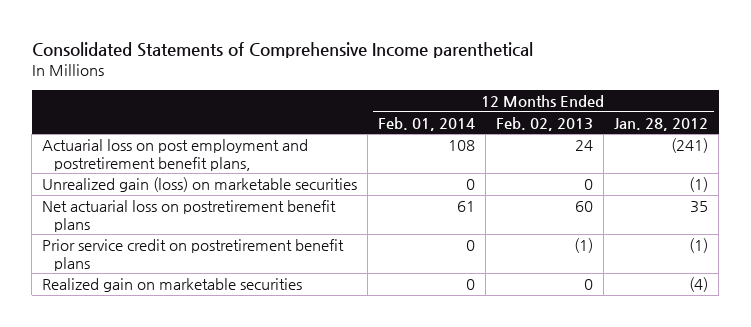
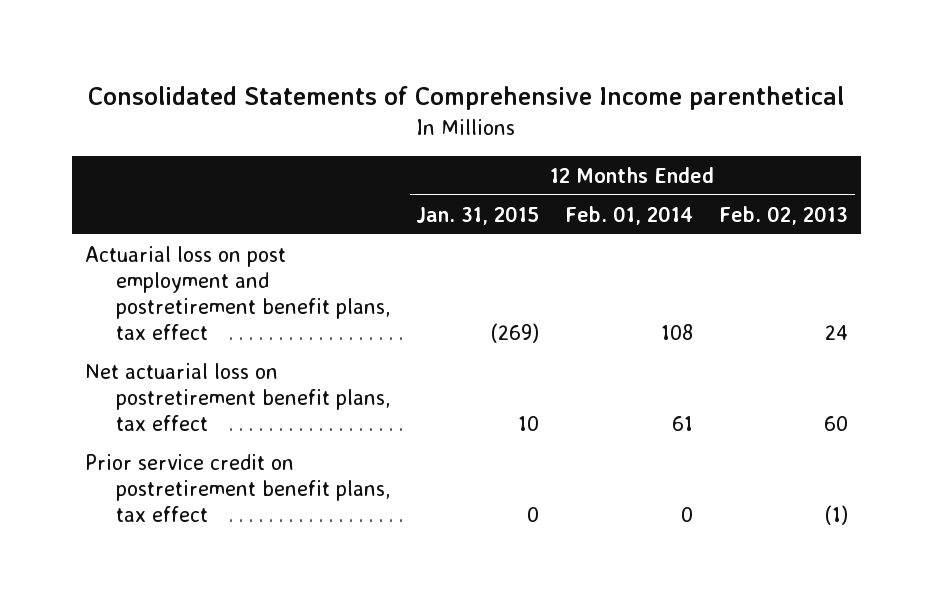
[614,117,709,131] Jan. 28, 2012 -> none
none -> [416,205,540,225] Jan. 31, 2015
[42,177,358,193] Unrealized gain (loss) on marketable securities -> none
[42,278,303,293] Realized gain on marketable securities -> none
[42,139,309,171] Actuarial loss on post employment and postretirement benefit plans, -> [84,245,391,340] Actuarial loss on post employment and postretirement benefit plans, tax effect
[42,200,337,232] Net actuarial loss on postretirement benefit plans -> [84,362,391,431] Net actuarial loss on postretirement benefit plans, tax effect
[42,239,345,271] Prior service credit on postretirement benefit plans -> [84,453,391,522] Prior service credit on postretirement benefit plans, tax effect

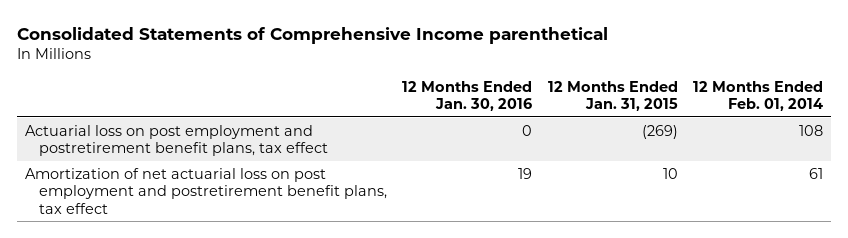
[719,205,849,225] Feb. 02, 2013 -> none
none -> [402,80,533,112] 12 Months Ended Jan. 30, 2016
[84,453,391,522] Prior service credit on postretirement benefit plans, tax effect -> none
[84,362,391,431] Net actuarial loss on postretirement benefit plans, tax effect -> [24,167,388,214] Amortization of net actuarial loss on post employment and postretirement benefit plans, tax effect

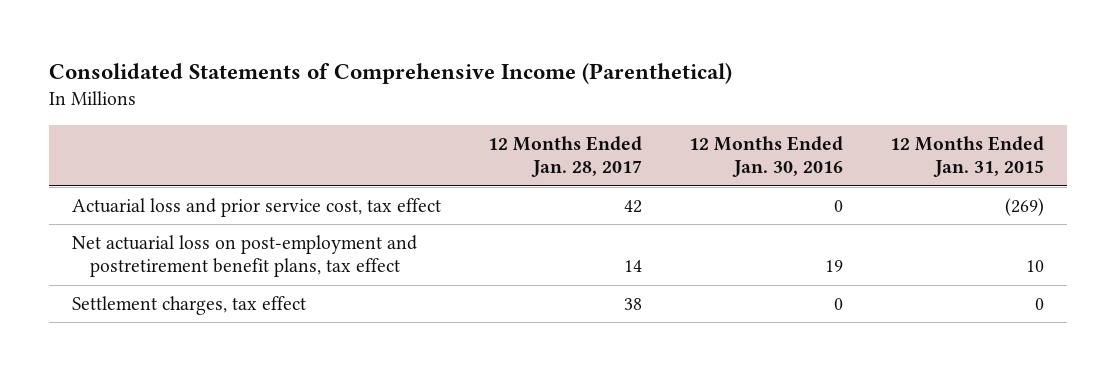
[17,26,609,44] Consolidated Statements of Comprehensive Income parenthetical -> [48,63,732,85] Consolidated Statements of Comprehensive Income (Parenthetical)
[692,80,823,112] 12 Months Ended Feb. 01, 2014 -> none
none -> [488,135,643,178] 12 Months Ended Jan. 28, 2017
[24,124,329,157] Actuarial loss on post employment and postretirement benefit plans, tax effect -> [72,197,442,217] Actuarial loss and prior service cost, tax effect
[24,167,388,214] Amortization of net actuarial loss on post employment and postretirement benefit plans, tax effect -> [72,234,418,278] Net actuarial loss on post-employment and postretirement benefit plans, tax effect
none -> [72,295,307,315] Settlement charges, tax effect

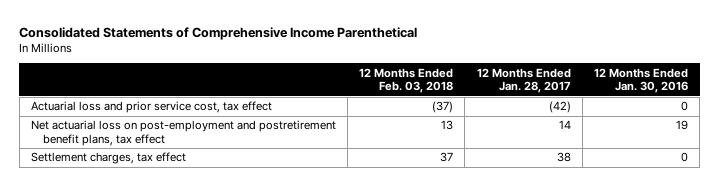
[48,63,732,85] Consolidated Statements of Comprehensive Income (Parenthetical) -> [19,26,418,40] Consolidated Statements of Comprehensive Income Parenthetical
[889,135,1044,178] 12 Months Ended Jan. 31, 2015 -> none
none -> [359,67,454,94] 12 Months Ended Feb. 03, 2018
[624,199,643,213] 42 -> [548,101,571,114] (42)

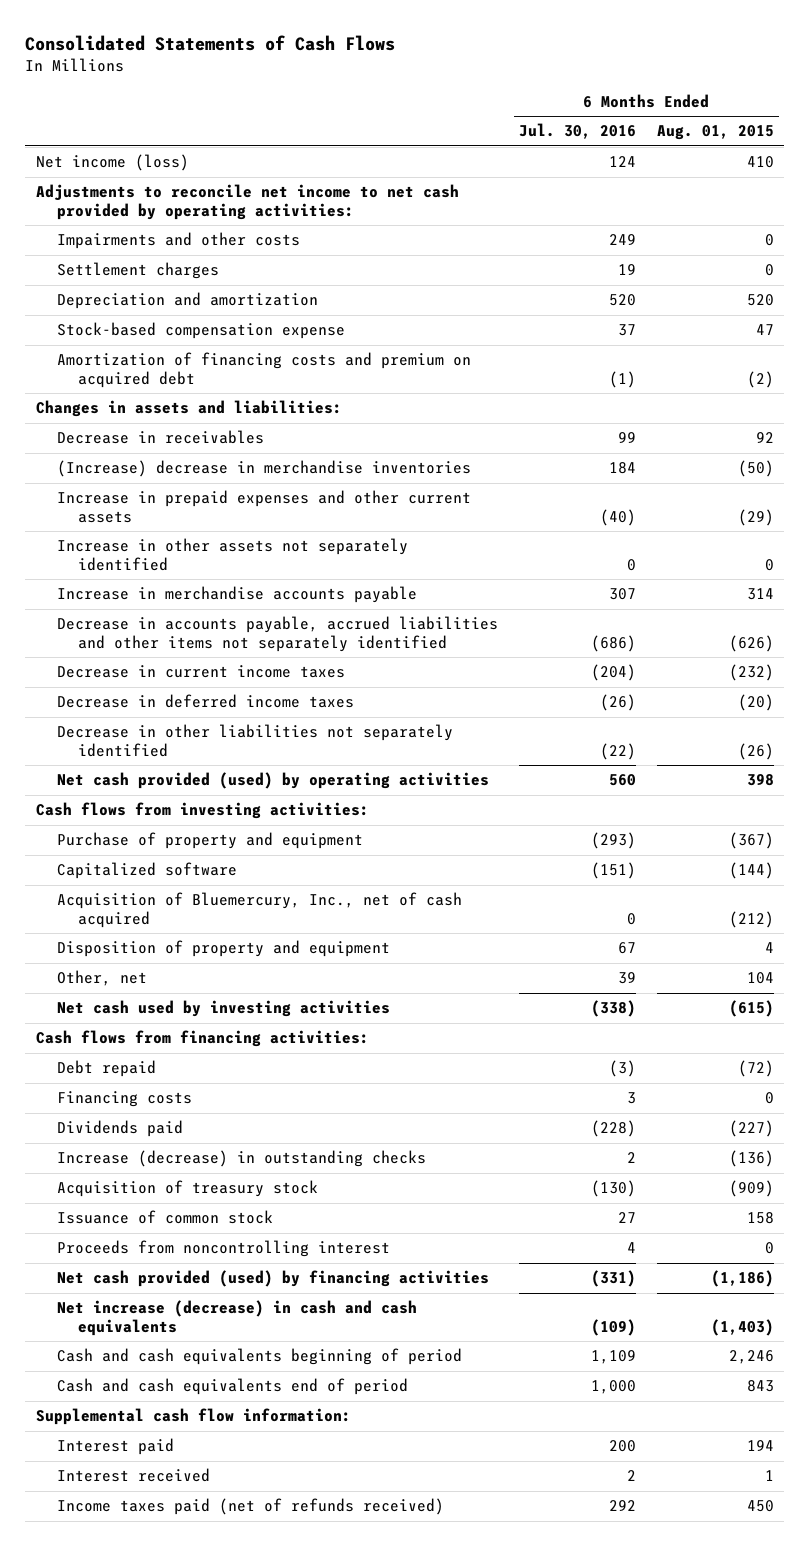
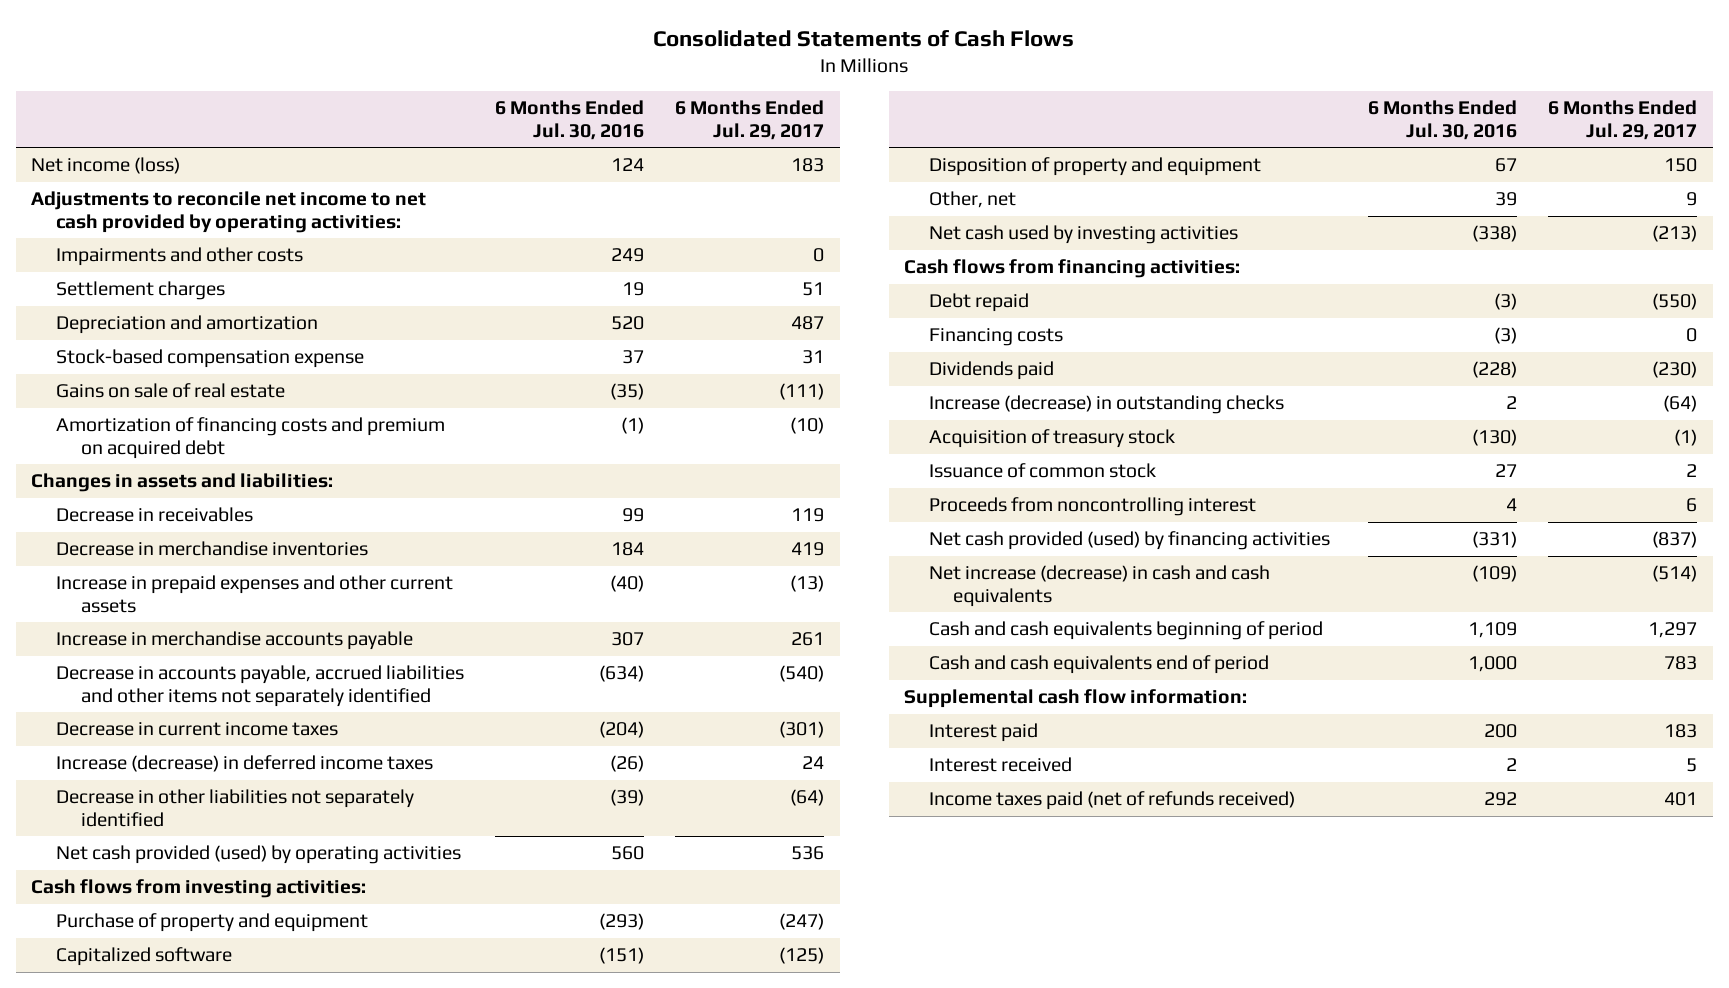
[656,125,774,141] Aug. 01, 2015 -> none
none -> [675,100,825,140] 6 Months Ended Jul. 29, 2017
none -> [55,383,285,399] Gains on sale of real estate
[57,460,472,478] (Increase) decrease in merchandise inventories -> [55,541,368,557] Decrease in merchandise inventories
[57,538,409,571] Increase in other assets not separately identified -> none
[590,634,636,652] (686) -> [599,665,645,683] (634)
[57,694,355,709] Decrease in deferred income taxes -> [55,755,433,773] Increase (decrease) in deferred income taxes
[599,742,636,760] (22) -> [610,789,645,807] (39)
[57,892,463,928] Acquisition of Bluemercury, Inc., net of cash acquired -> none
[626,1092,636,1105] 3 -> [1494,327,1518,345] (3)

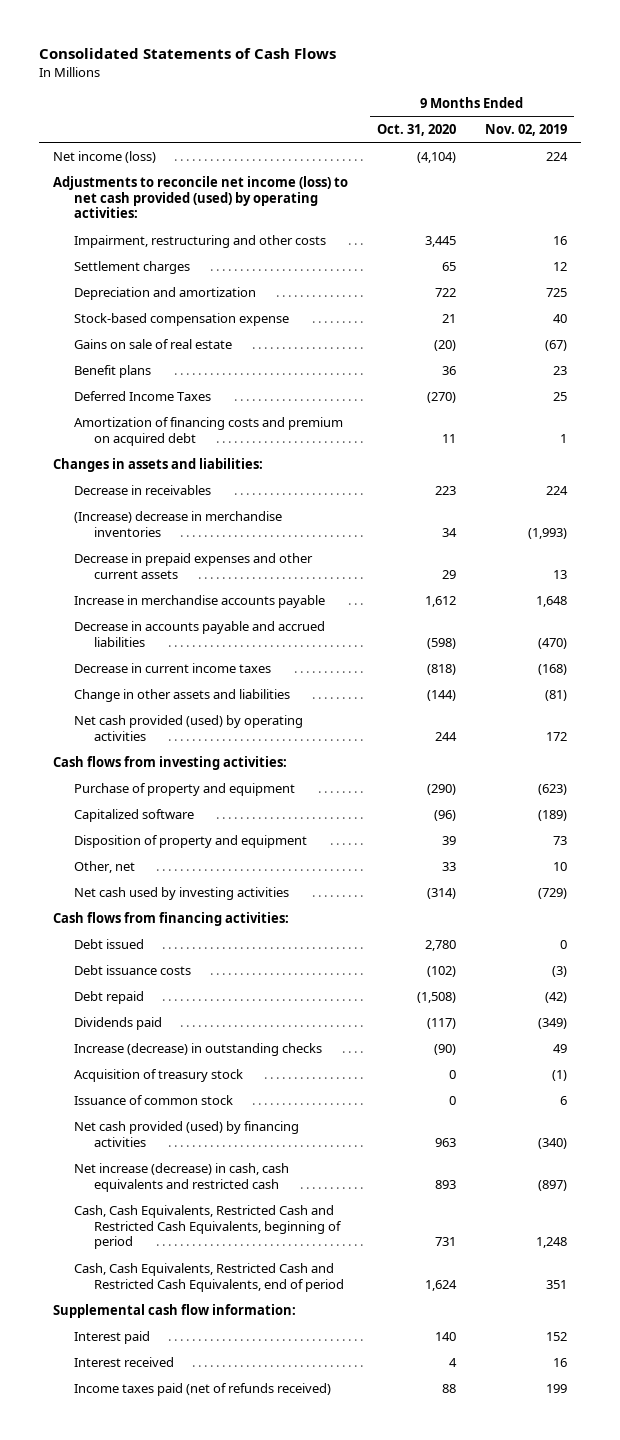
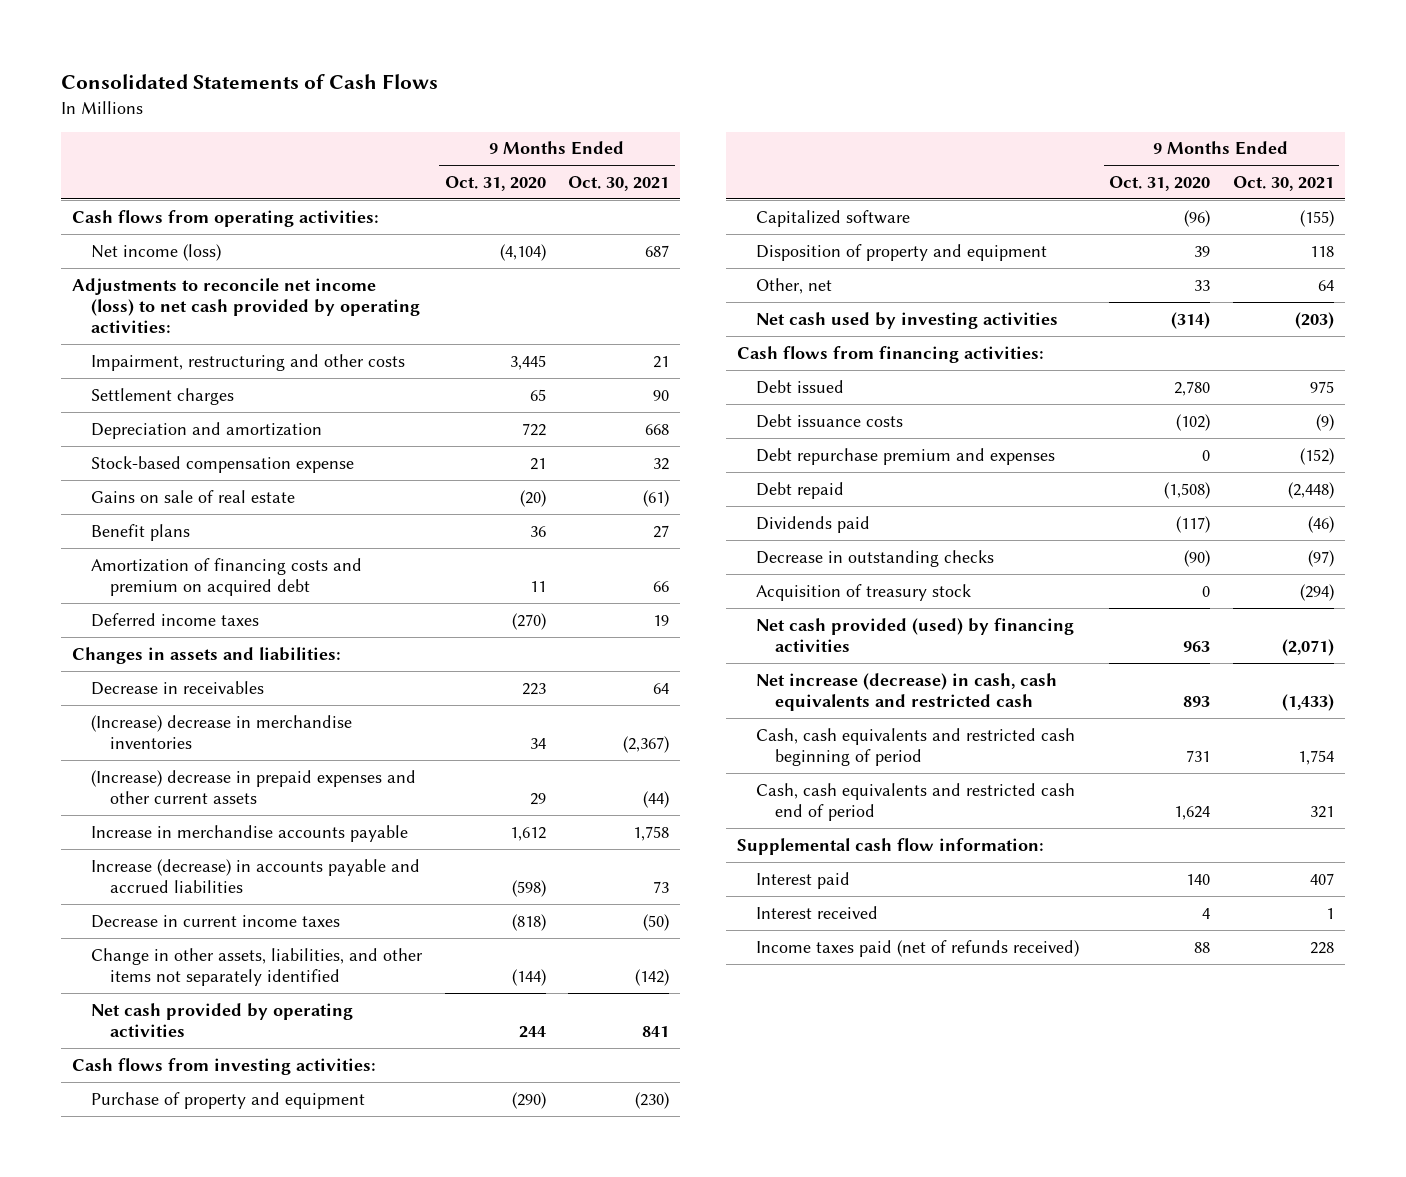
[484,124,567,137] Nov. 02, 2019 -> none
none -> [568,175,670,191] Oct. 30, 2021
none -> [72,209,380,227] Cash flows from operating activities:
[53,175,349,219] Adjustments to reconcile net income (loss) to net cash provided (used) by operating activities: -> [72,277,421,333] Adjustments to reconcile net income (loss) to net cash provided by operating activities:
[73,390,211,401] Deferred Income Taxes -> none
none -> [91,612,260,627] Deferred income taxes
[73,552,313,579] Decrease in prepaid expenses and other current assets -> [91,769,417,804] (Increase) decrease in prepaid expenses and other current assets
[73,620,325,647] Decrease in accounts payable and accrued liabilities -> [91,858,421,893] Increase (decrease) in accounts payable and accrued liabilities
[73,688,290,702] Change in other assets and liabilities -> [91,947,424,986] Change in other assets, liabilities, and other items not separately identified
[73,714,303,741] Net cash provided (used) by operating activities -> [91,1002,354,1037] Net cash provided by operating activities
none -> [755,447,1055,465] Debt repurchase premium and expenses
[73,1042,322,1056] Increase (decrease) in outstanding checks -> [755,549,994,567] Decrease in outstanding checks
[73,1094,233,1105] Issuance of common stock -> none
[73,1204,342,1250] Cash, Cash Equivalents, Restricted Cash and Restricted Cash Equivalents, beginning of period -> [755,727,1075,766] Cash, cash equivalents and restricted cash beginning of period
[73,1262,344,1292] Cash, Cash Equivalents, Restricted Cash and Restricted Cash Equivalents, end of period -> [755,782,1075,821] Cash, cash equivalents and restricted cash end of period

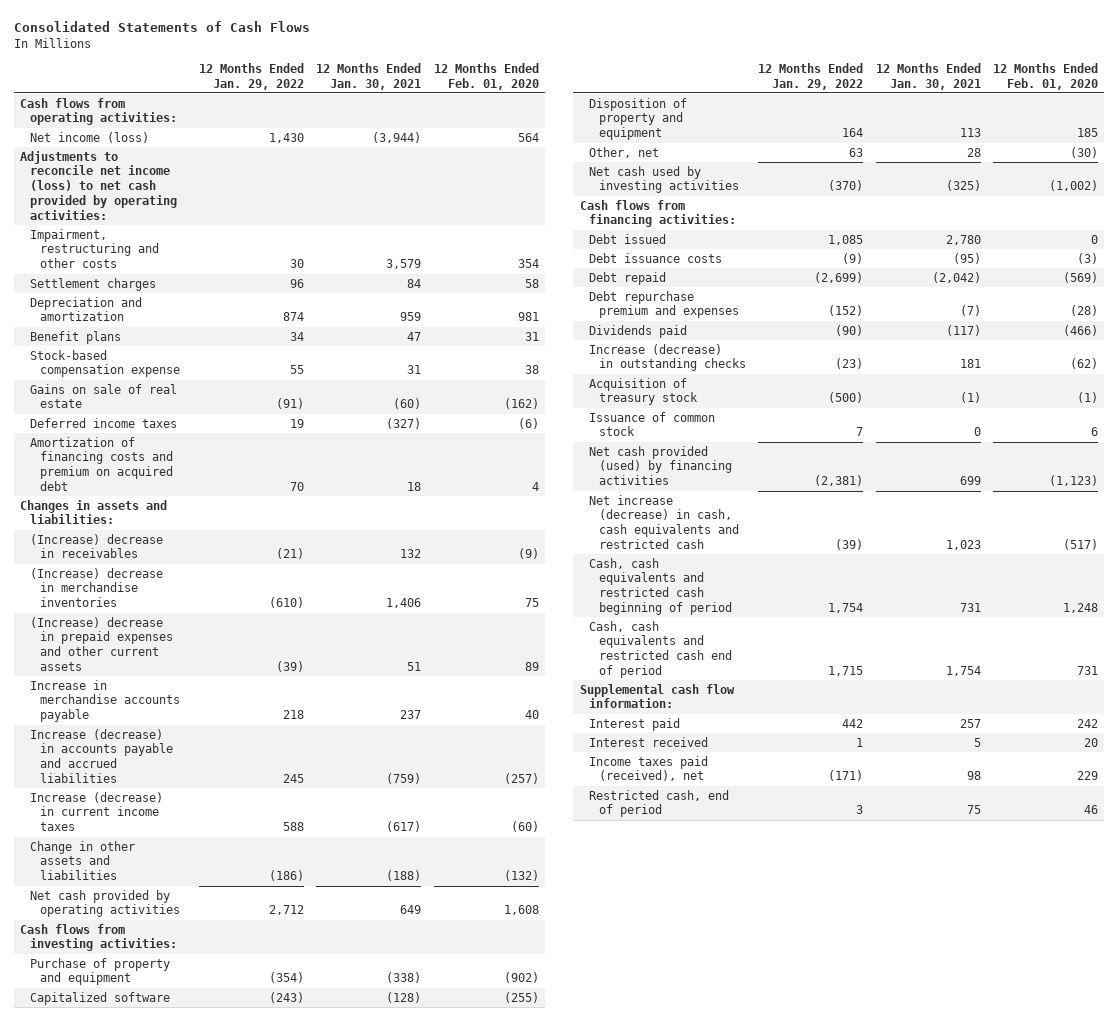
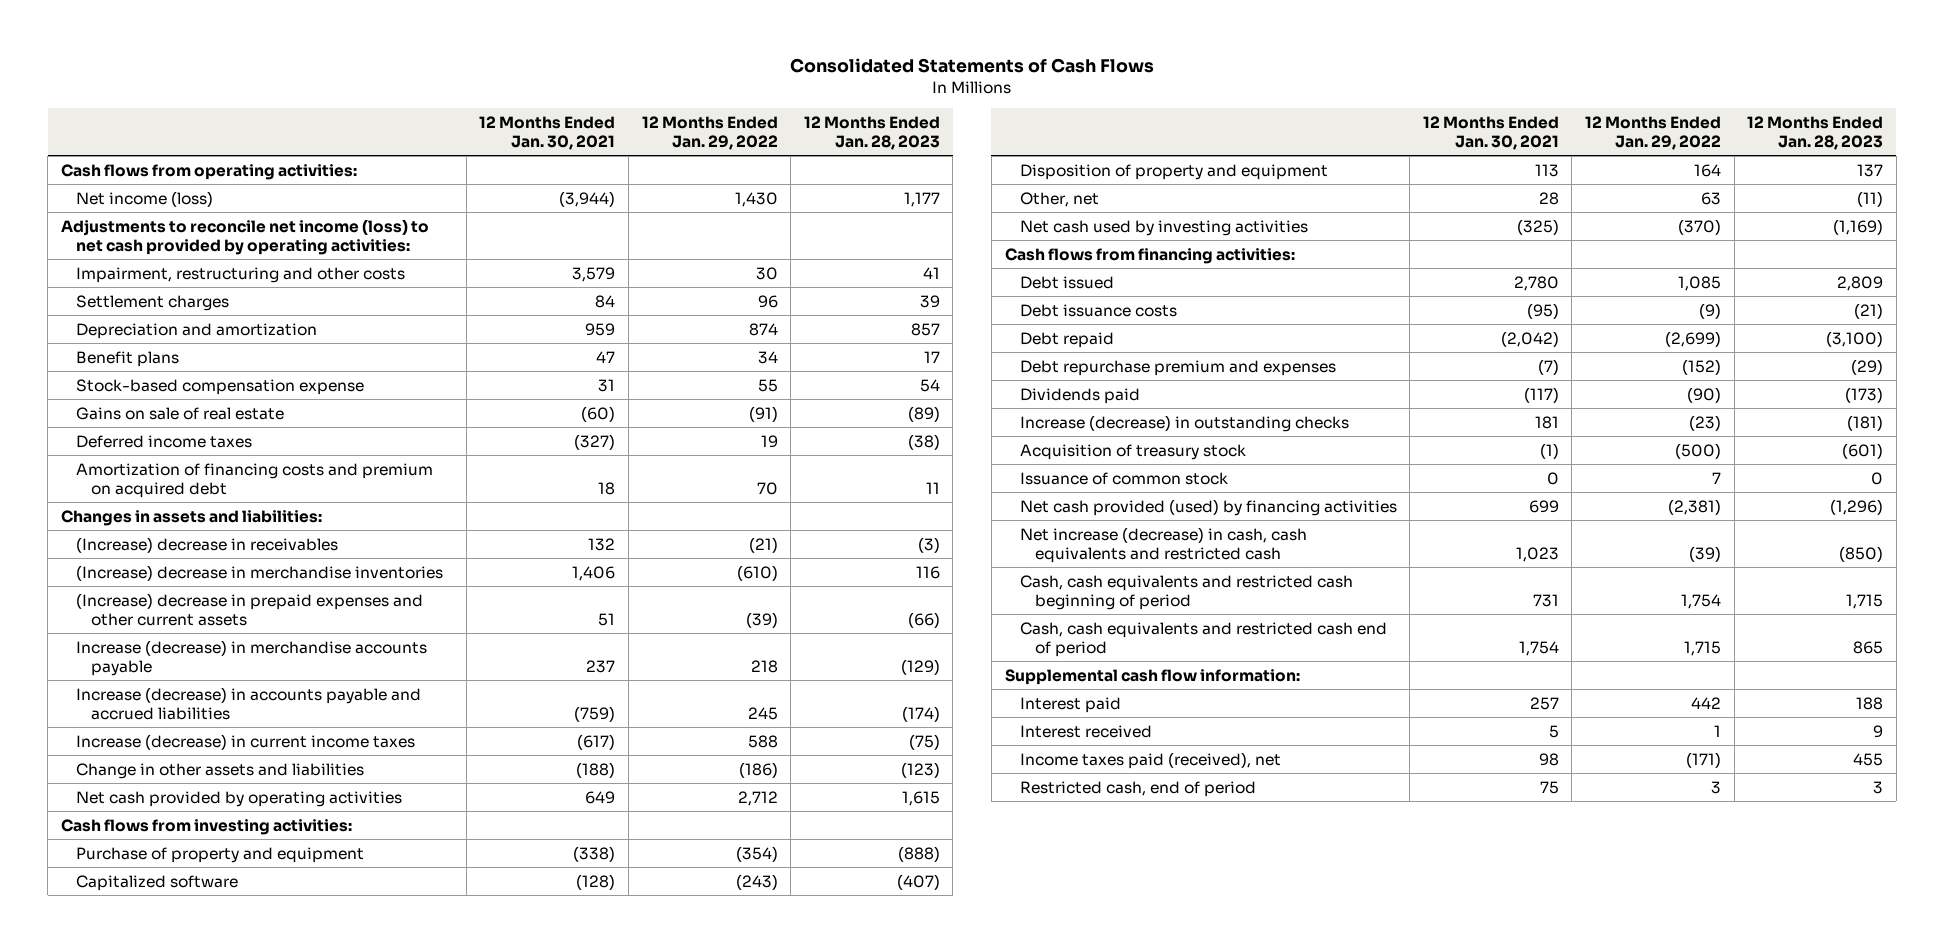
[433,62,539,90] 12 Months Ended Feb. 01, 2020 -> none
none -> [803,115,940,150] 12 Months Ended Jan. 28, 2023
[30,679,180,723] Increase in merchandise accounts payable -> [76,639,428,676] Increase (decrease) in merchandise accounts payable

